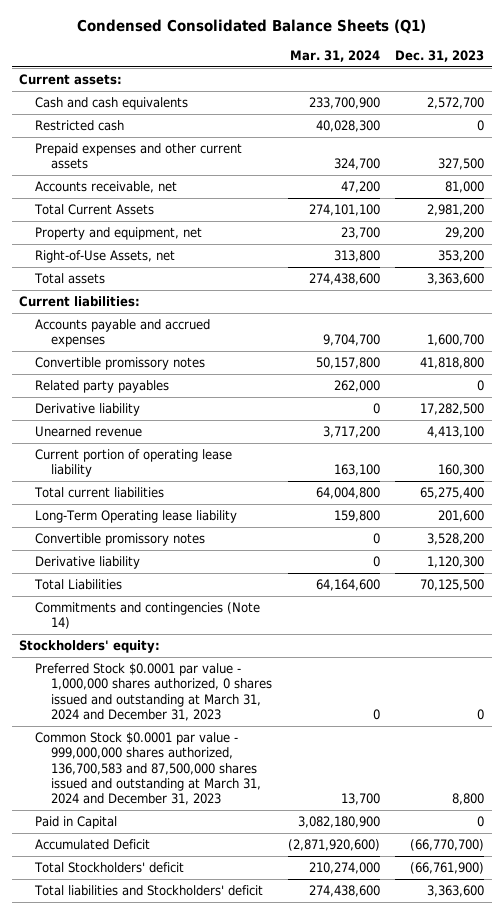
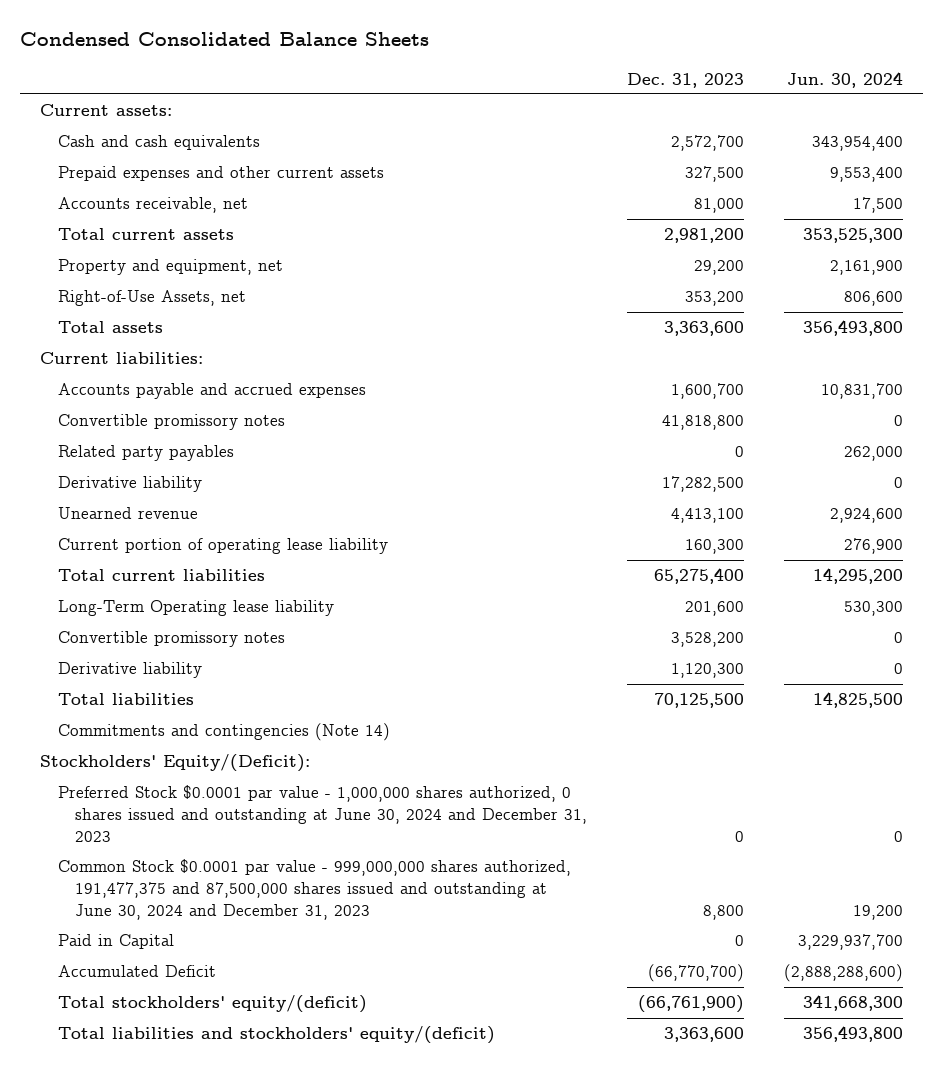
[76,19,426,35] Condensed Consolidated Balance Sheets (Q1) -> [20,32,430,47] Condensed Consolidated Balance Sheets
[289,50,380,63] Mar. 31, 2024 -> none
none -> [786,71,903,88] Jun. 30, 2024
[35,120,125,132] Restricted cash -> none
[34,204,155,216] Total Current Assets -> [57,228,234,241] Total current assets
[34,579,123,591] Total Liabilities -> [57,693,194,706] Total liabilities
[19,640,161,654] Stockholders' equity: -> [40,754,311,773] Stockholders' Equity/(Deficit):
[35,663,273,721] Preferred Stock $0.0001 par value - 1,000,000 shares authorized, 0 shares issued and outstanding at March 31, 2024 and December 31, 2023 -> [57,785,587,842] Preferred Stock $0.0001 par value - 1,000,000 shares authorized, 0 shares issued and outstanding at June 30, 2024 and December 31, 2023
[35,732,262,806] Common Stock $0.0001 par value - 999,000,000 shares authorized, 136,700,583 and 87,500,000 shares issued and outstanding at March 31, 2024 and December 31, 2023 -> [57,859,571,920] Common Stock $0.0001 par value - 999,000,000 shares authorized, 191,477,375 and 87,500,000 shares issued and outstanding at June 30, 2024 and December 31, 2023
[34,862,185,874] Total Stockholders' deficit -> [57,995,367,1014] Total stockholders' equity/(deficit)
[34,885,264,897] Total liabilities and Stockholders' deficit -> [57,1026,495,1045] Total liabilities and stockholders' equity/(deficit)

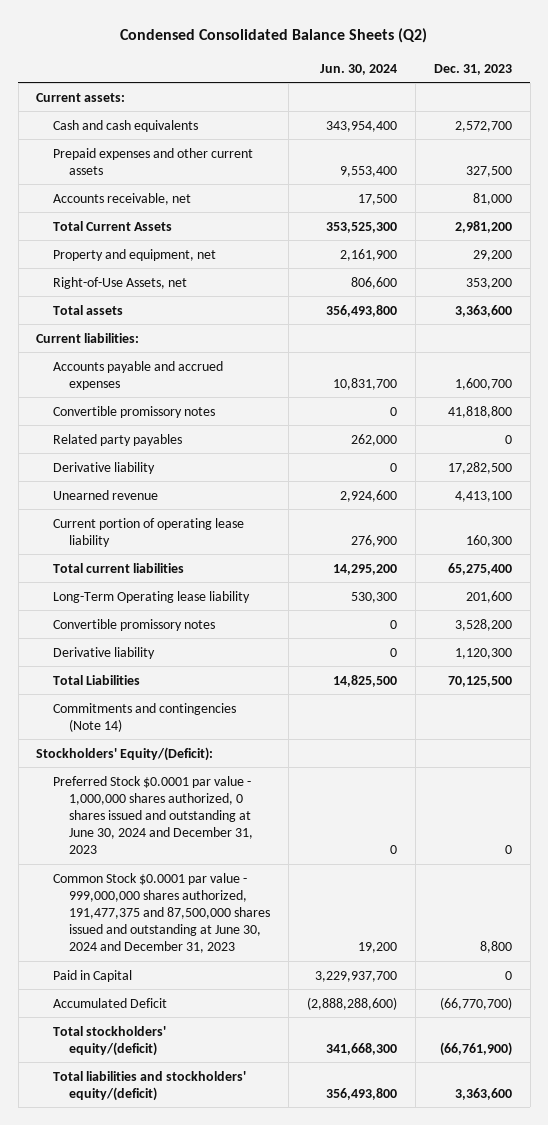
[20,32,430,47] Condensed Consolidated Balance Sheets -> [120,27,428,43] Condensed Consolidated Balance Sheets (Q2)
[57,228,234,241] Total current assets -> [52,220,172,231] Total Current Assets
[57,693,194,706] Total liabilities -> [52,674,140,685] Total Liabilities

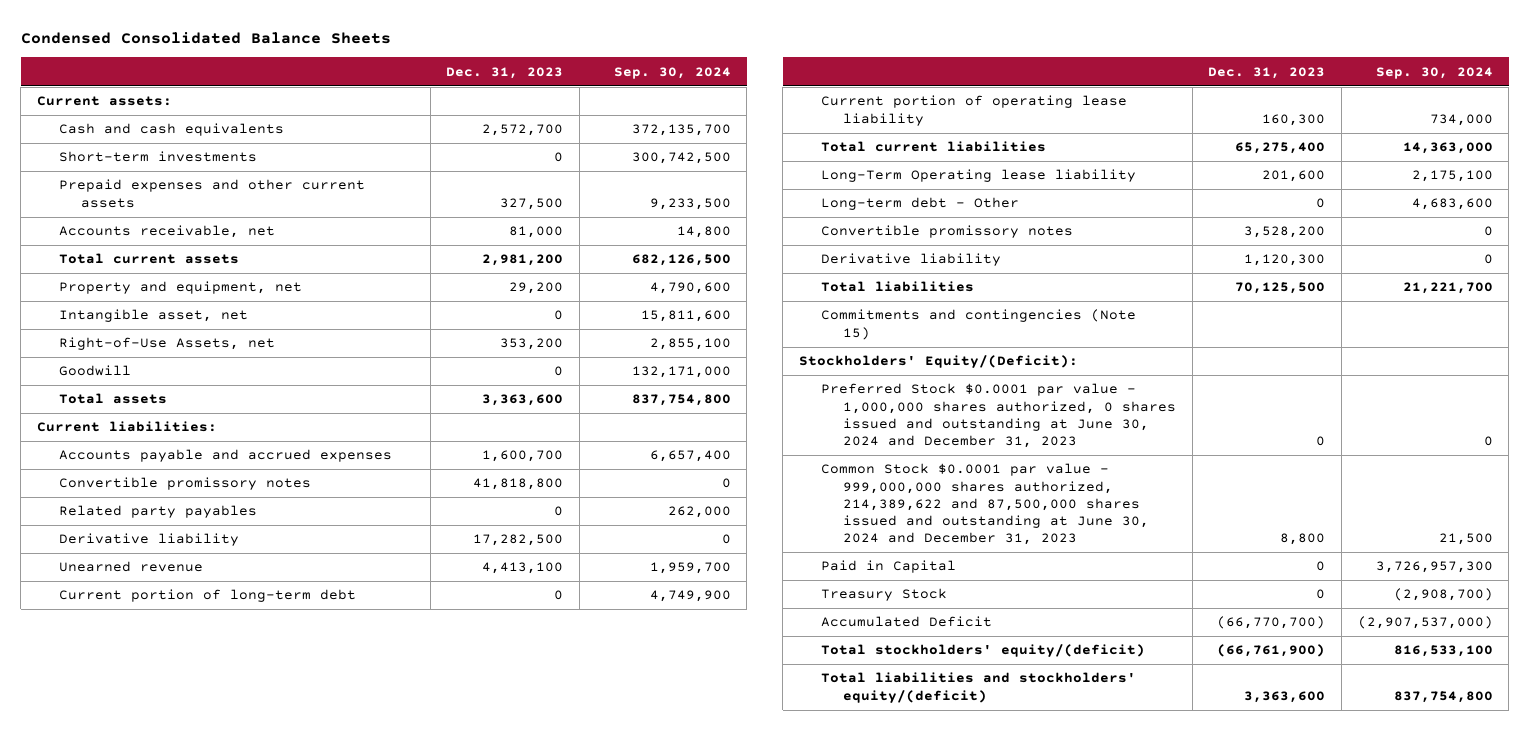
[120,27,428,43] Condensed Consolidated Balance Sheets (Q2) -> [20,31,391,44] Condensed Consolidated Balance Sheets
[319,63,397,75] Jun. 30, 2024 -> none
none -> [613,66,731,79] Sep. 30, 2024
none -> [58,151,257,163] Short-term investments
[52,220,172,231] Total Current Assets -> [58,253,239,265] Total current assets
none -> [58,309,248,323] Intangible asset, net
none -> [58,365,131,377] Goodwill
none -> [58,589,356,603] Current portion of long-term debt
none -> [820,197,1019,211] Long-term debt - Other
[52,674,140,685] Total Liabilities -> [820,281,974,293] Total liabilities
[52,702,236,732] Commitments and contingencies (Note 14) -> [820,309,1136,340] Commitments and contingencies (Note 15)
[52,872,271,954] Common Stock $0.0001 par value - 999,000,000 shares authorized, 191,477,375 and 87,500,000 shares issued and outstanding at June 30, 2024 and December 31, 2023 -> [820,463,1150,546] Common Stock $0.0001 par value - 999,000,000 shares authorized, 214,389,622 and 87,500,000 shares issued and outstanding at June 30, 2024 and December 31, 2023
none -> [820,588,947,602] Treasury Stock

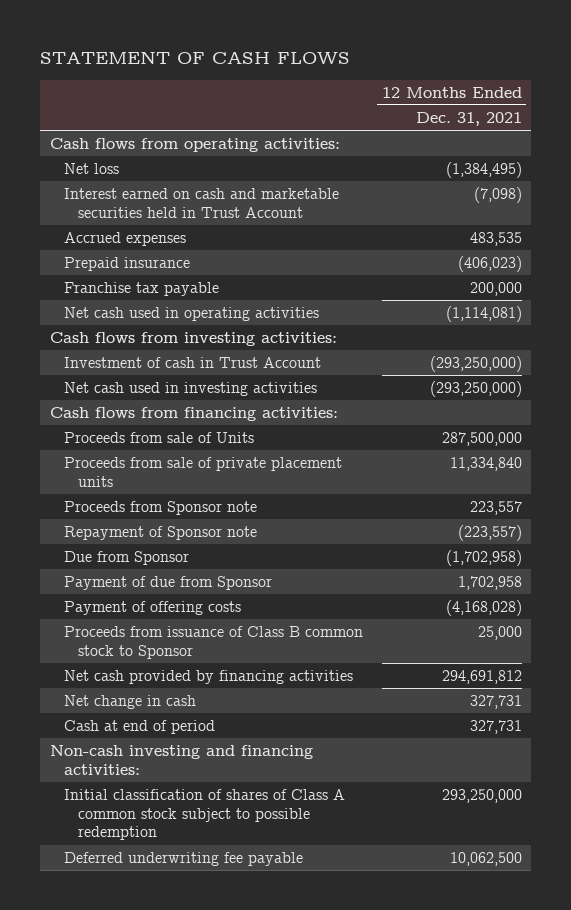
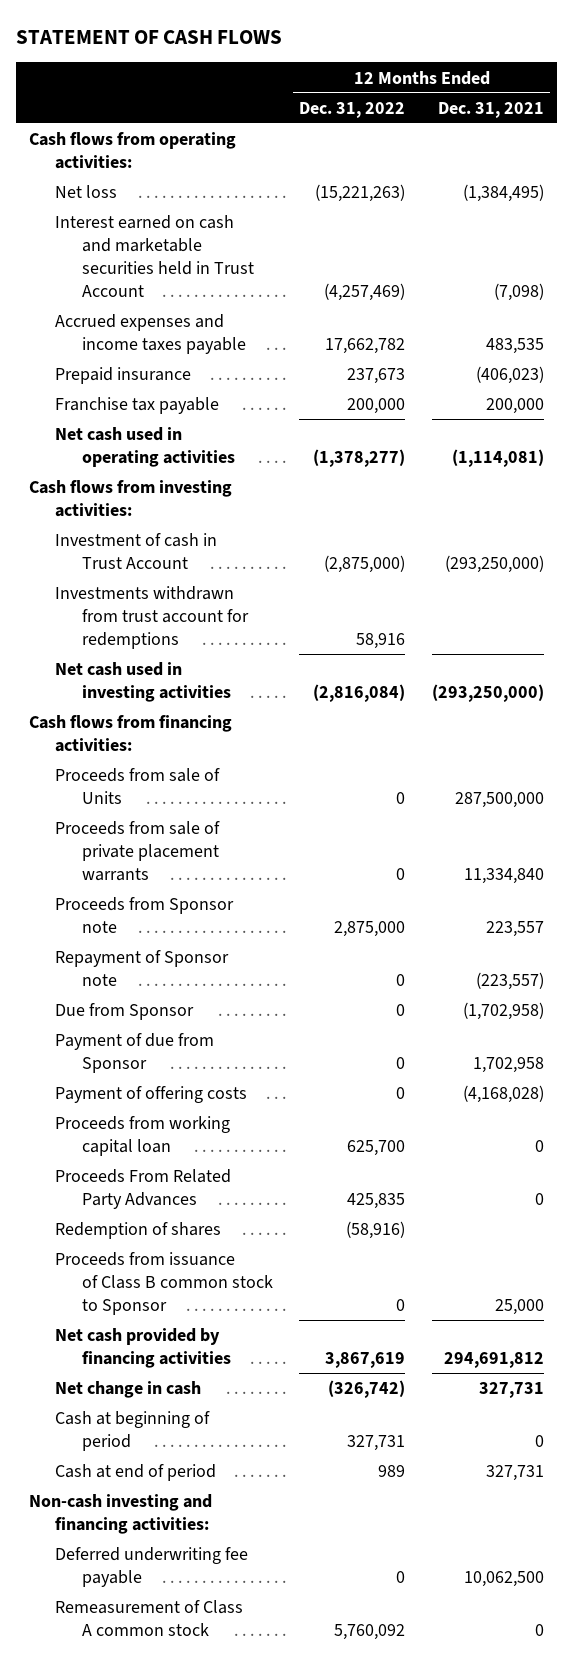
none -> [299,101,406,118] Dec. 31, 2022
[63,231,186,246] Accrued expenses -> [55,314,246,354] Accrued expenses and income taxes payable
none -> [55,586,249,649] Investments withdrawn from trust account for redemptions
[63,456,342,487] Proceeds from sale of private placement units -> [55,821,221,881] Proceeds from sale of private placement warrants
none -> [55,1116,231,1156] Proceeds from working capital loan
none -> [55,1169,232,1209] Proceeds From Related Party Advances
none -> [55,1222,222,1240] Redemption of shares
none -> [55,1411,211,1451] Cash at beginning of period
[63,788,345,841] Initial classification of shares of Class A common stock subject to possible redemption -> none
none -> [55,1600,244,1636] Remeasurement of Class A common stock

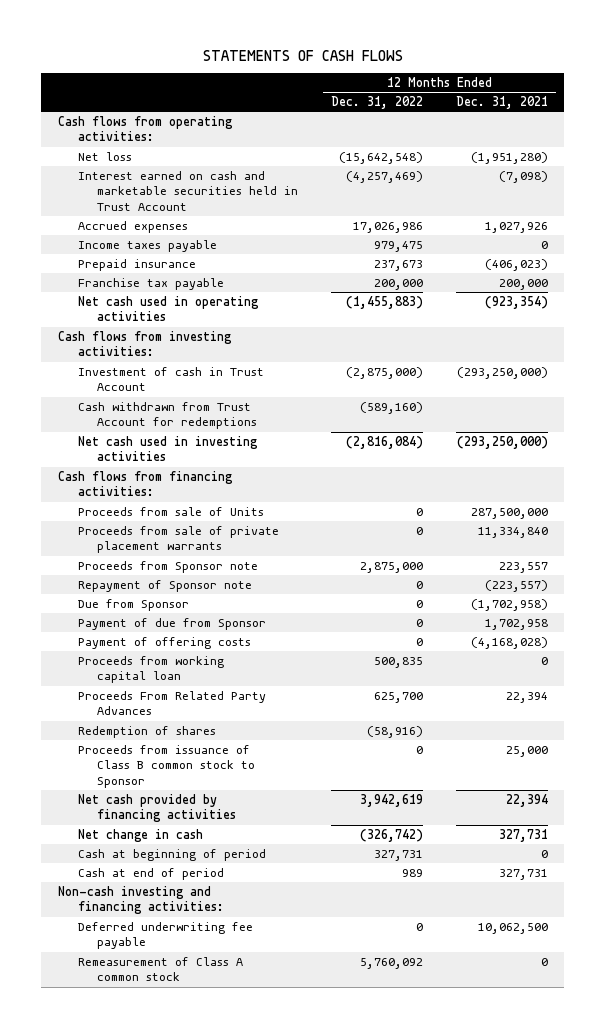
[15,30,282,45] STATEMENT OF CASH FLOWS -> [202,49,403,61] STATEMENTS OF CASH FLOWS
[315,184,406,203] (15,221,263) -> [339,151,424,164] (15,642,548)
[462,184,544,203] (1,384,495) -> [471,151,549,164] (1,951,280)
[55,314,246,354] Accrued expenses and income taxes payable -> [77,220,188,233] Accrued expenses
[325,337,406,354] 17,662,782 -> [353,221,424,233] 17,026,986
[485,337,544,354] 483,535 -> [485,221,549,233] 1,027,926
none -> [77,239,217,252] Income taxes payable
[313,448,406,467] (1,378,277) -> [346,295,424,309] (1,455,883)
[451,448,544,467] (1,114,081) -> [485,295,549,309] (923,354)
[55,586,249,649] Investments withdrawn from trust account for redemptions -> [77,401,258,430] Cash withdrawn from Trust Account for redemptions
[356,632,406,649] 58,916 -> [360,401,424,414] (589,160)
[347,1139,406,1156] 625,700 -> [374,656,424,668] 500,835
[347,1192,406,1209] 425,835 -> [374,691,424,703] 625,700
[534,1192,544,1205] 0 -> [506,691,549,703] 22,394
[325,1351,406,1368] 3,867,619 -> [360,793,424,807] 3,942,619
[443,1351,544,1368] 294,691,812 -> [506,793,549,807] 22,394

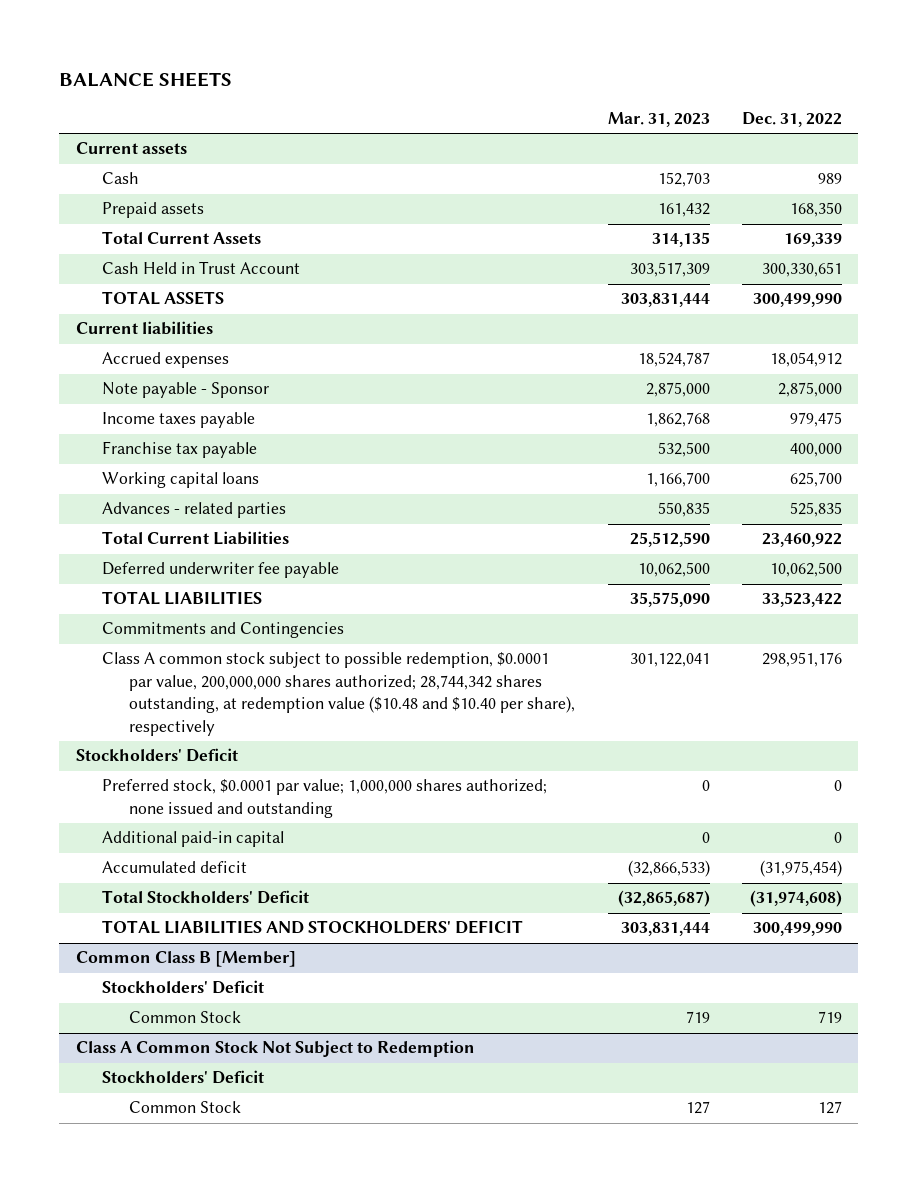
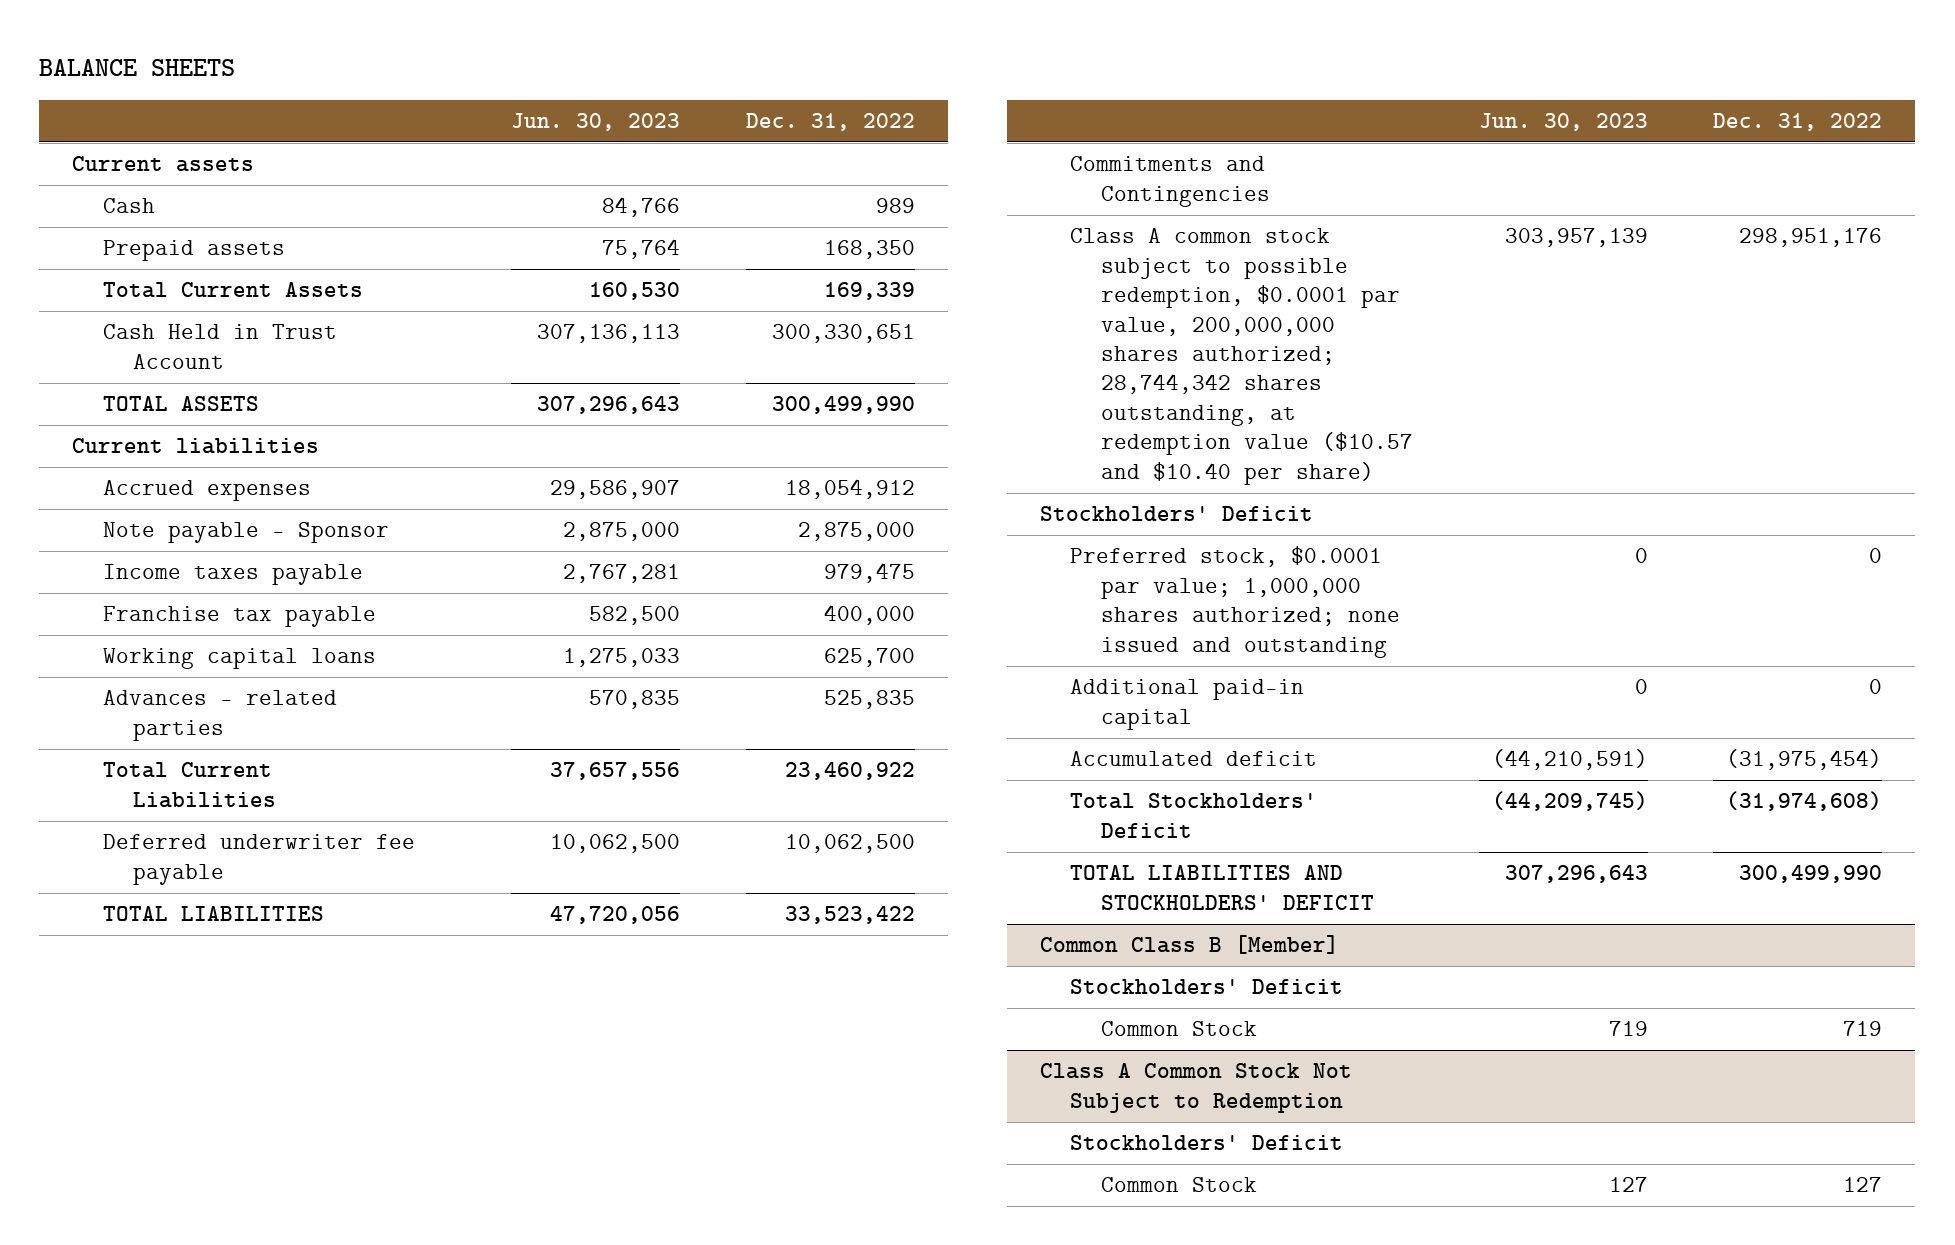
[607,112,710,128] Mar. 31, 2023 -> none
none -> [511,112,681,131] Jun. 30, 2023
[102,652,576,736] Class A common stock subject to possible redemption, $0.0001 par value, 200,000,000 shares authorized; 28,744,342 shares outstanding, at redemption value ($10.48 and $10.40 per share), respectively -> [1070,228,1413,485] Class A common stock subject to possible redemption, $0.0001 par value, 200,000,000 shares authorized; 28,744,342 shares outstanding, at redemption value ($10.57 and $10.40 per share)

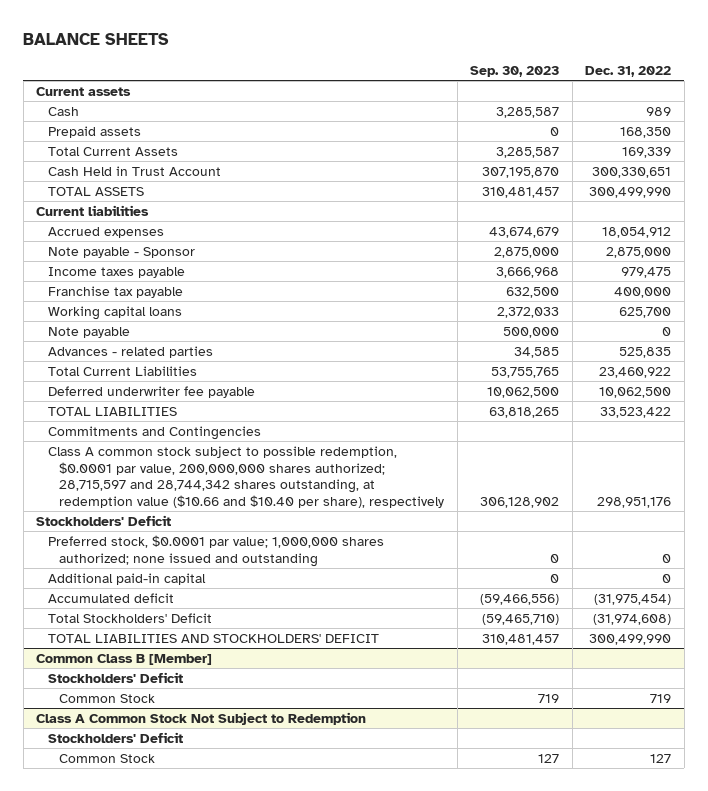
[511,112,681,131] Jun. 30, 2023 -> none
none -> [470,65,560,77] Sep. 30, 2023
none -> [47,327,130,339] Note payable
[1070,228,1413,485] Class A common stock subject to possible redemption, $0.0001 par value, 200,000,000 shares authorized; 28,744,342 shares outstanding, at redemption value ($10.57 and $10.40 per share) -> [47,446,445,509] Class A common stock subject to possible redemption, $0.0001 par value, 200,000,000 shares authorized; 28,715,597 and 28,744,342 shares outstanding, at redemption value ($10.66 and $10.40 per share), respectively

